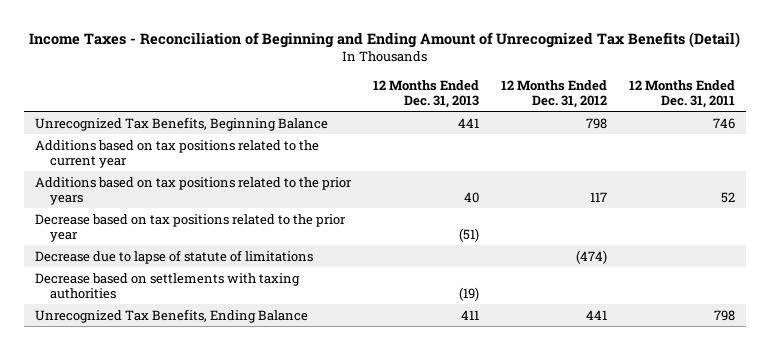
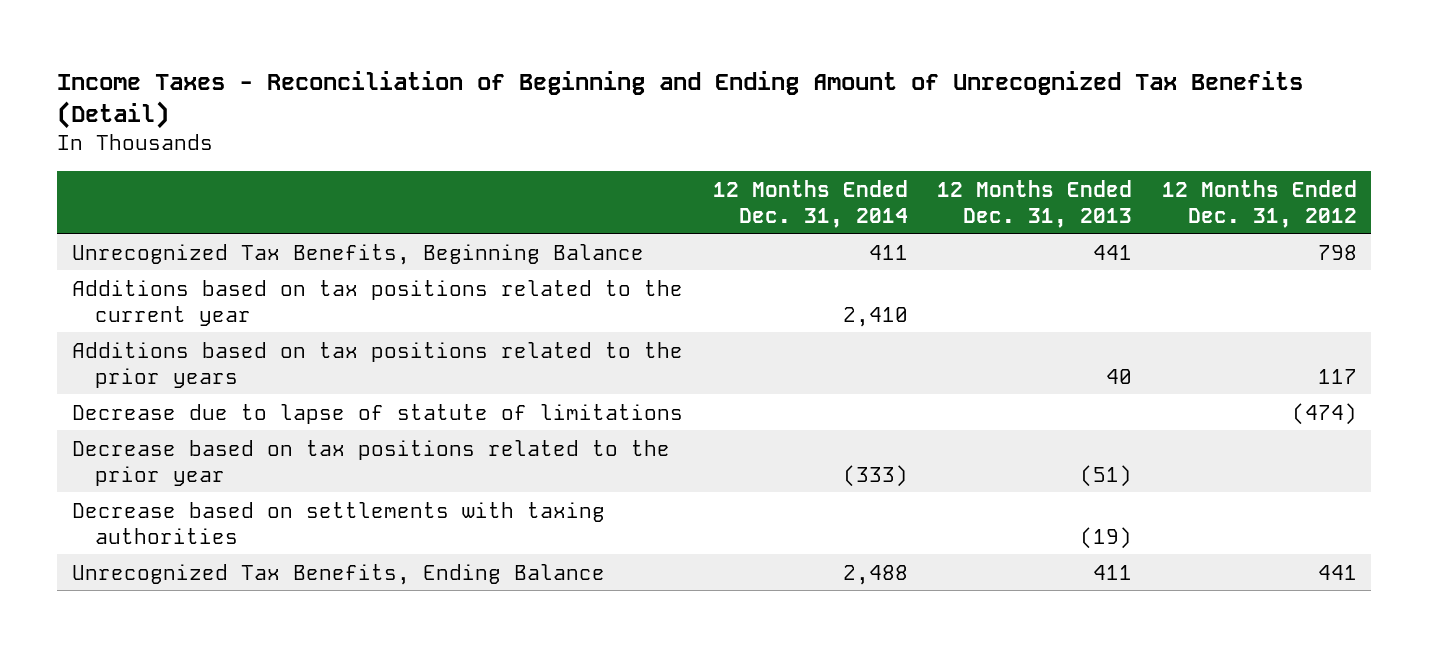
[628,79,735,108] 12 Months Ended Dec. 31, 2011 -> none
none -> [712,179,908,228] 12 Months Ended Dec. 31, 2014
[35,213,347,242] Decrease based on tax positions related to the prior year -> [72,439,671,486] Decrease based on tax positions related to the prior year

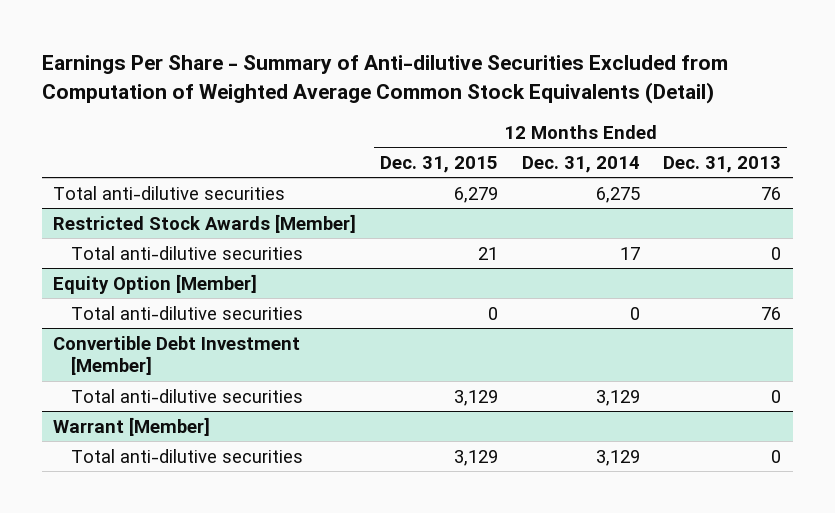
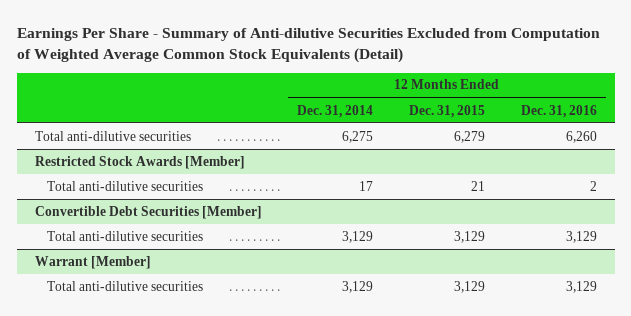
[663,155,782,173] Dec. 31, 2013 -> none
none -> [520,104,597,118] Dec. 31, 2016
[53,273,258,294] Equity Option [Member] -> none
[71,305,304,320] Total anti-dilutive securities -> none
[53,335,301,376] Convertible Debt Investment [Member] -> [34,205,262,219] Convertible Debt Securities [Member]

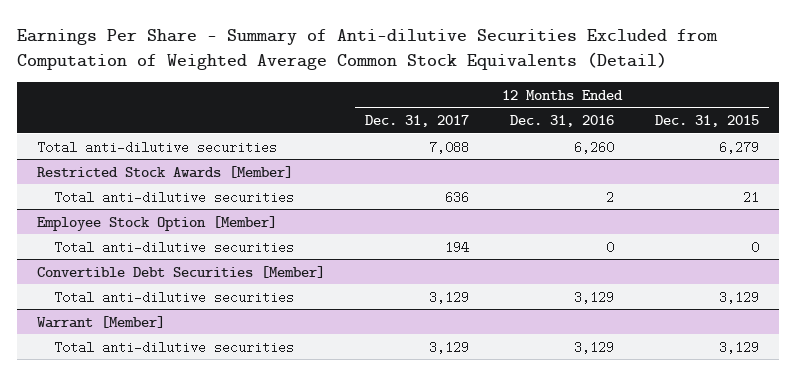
[297,104,374,118] Dec. 31, 2014 -> none
none -> [365,114,470,127] Dec. 31, 2017
none -> [36,215,277,231] Employee Stock Option [Member]
none -> [53,240,294,254] Total anti-dilutive securities

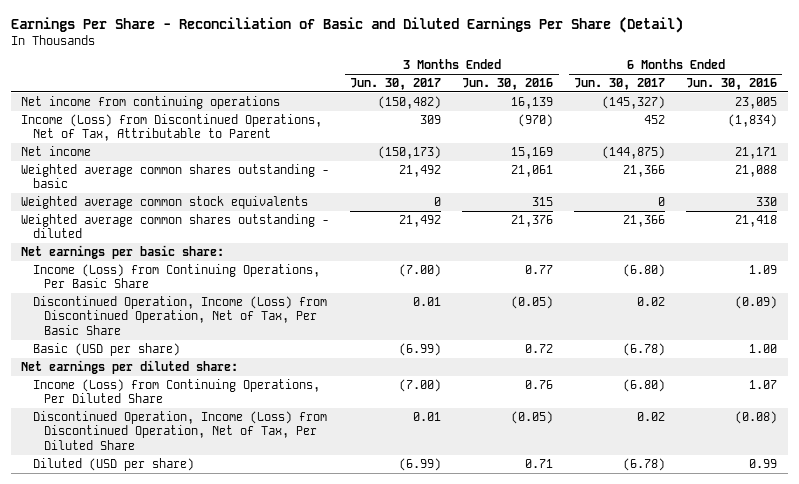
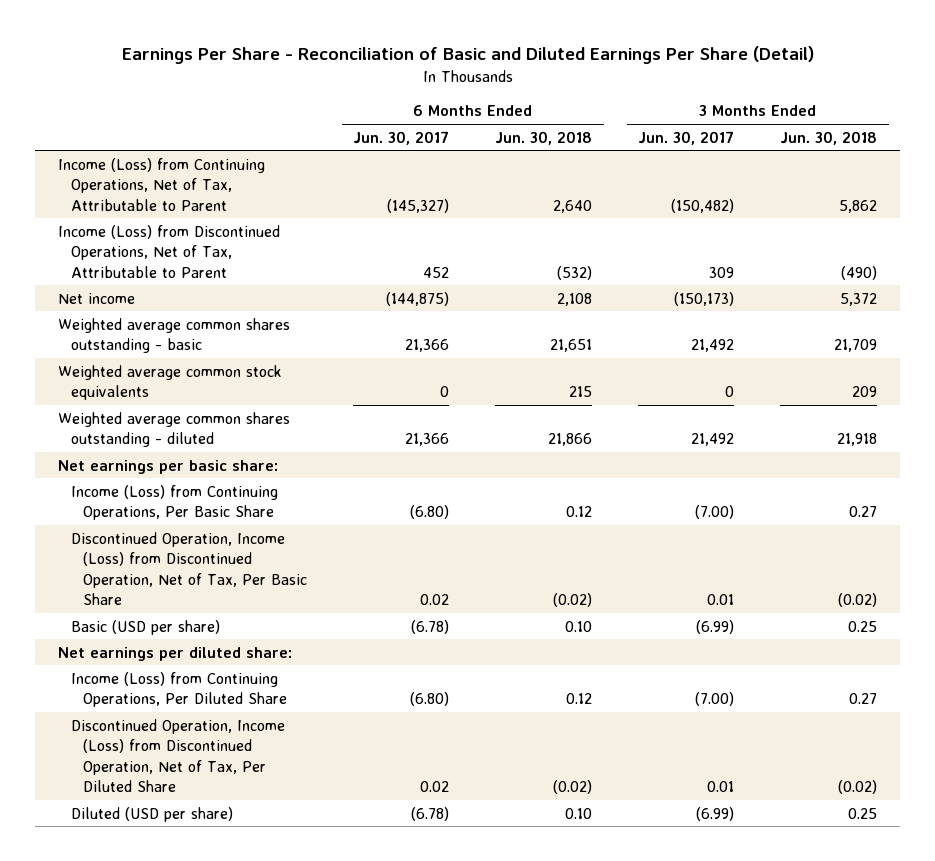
[462,77,554,90] Jun. 30, 2016 -> none
[686,77,778,90] Jun. 30, 2016 -> none
none -> [495,130,593,145] Jun. 30, 2018
none -> [780,130,878,145] Jun. 30, 2018
[21,95,281,109] Net income from continuing operations -> [58,157,266,211] Income (Loss) from Continuing Operations, Net of Tax, Attributable to Parent

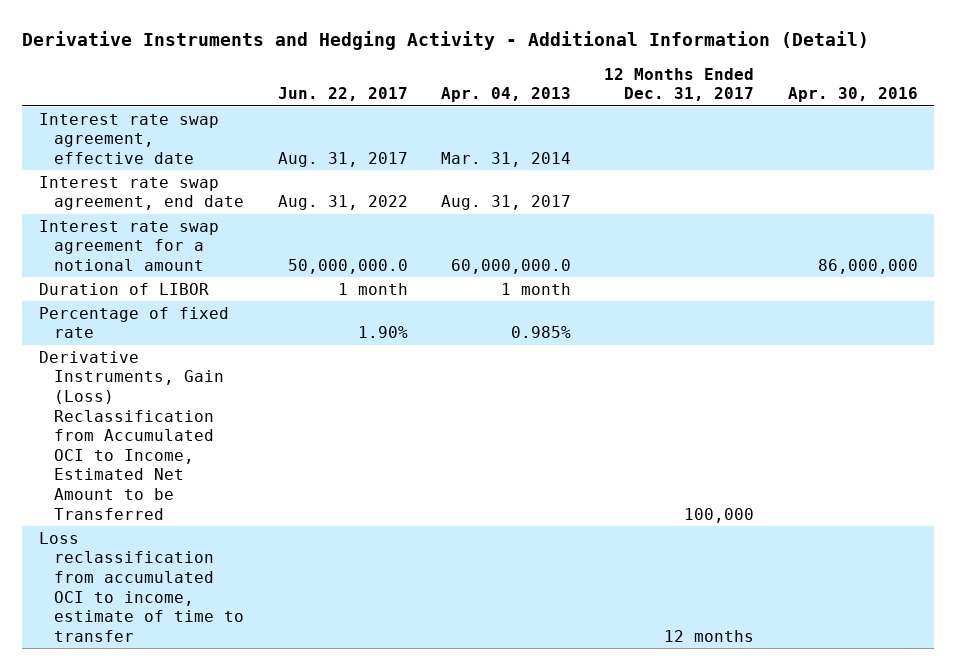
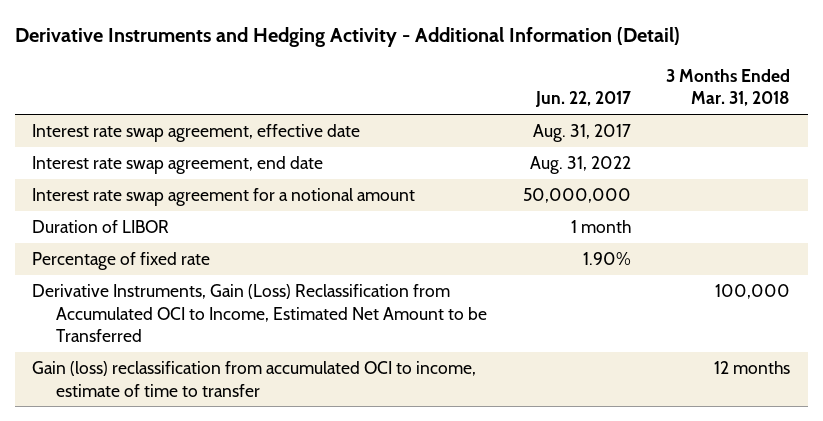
[441,87,572,103] Apr. 04, 2013 -> none
[604,67,755,102] 12 Months Ended Dec. 31, 2017 -> none
[787,87,918,103] Apr. 30, 2016 -> none
none -> [666,68,791,107] 3 Months Ended Mar. 31, 2018
[287,258,408,274] 50,000,000.0 -> [522,188,631,204] 50,000,000
[38,531,245,642] Loss reclassification from accumulated OCI to income, estimate of time to transfer -> [32,361,477,397] Gain (loss) reclassification from accumulated OCI to income, estimate of time to transfer

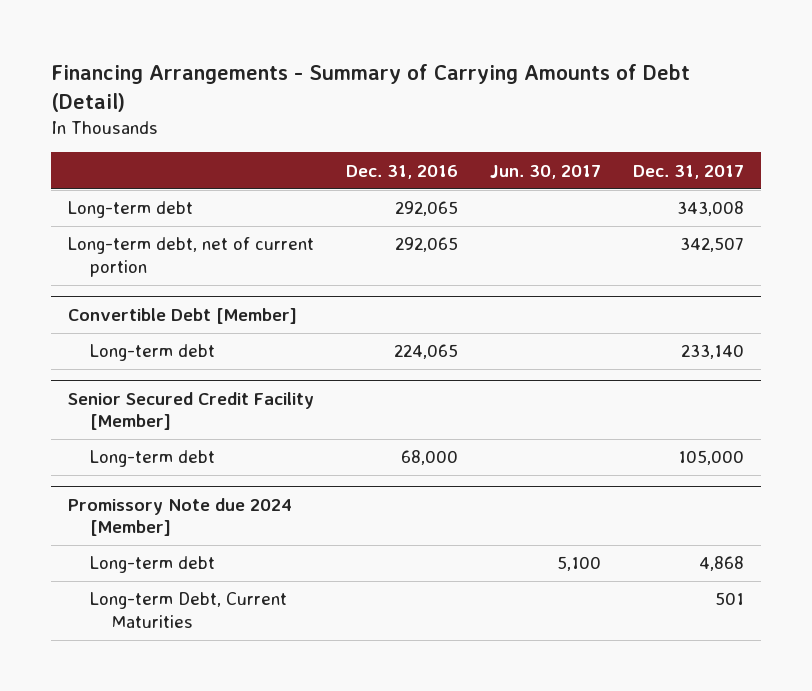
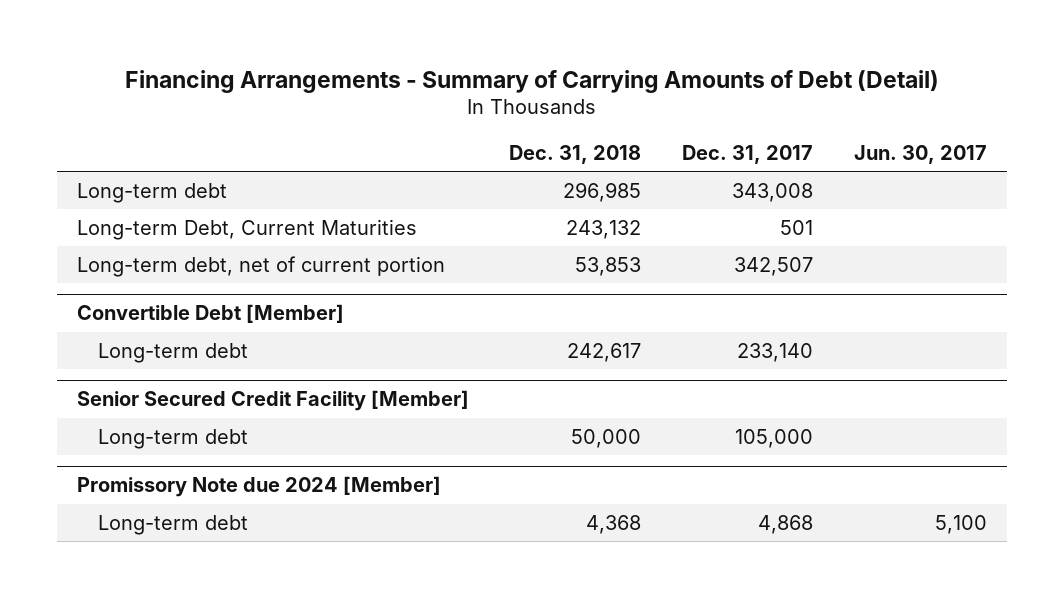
[345,164,458,179] Dec. 31, 2016 -> none
none -> [509,145,642,165] Dec. 31, 2018
none -> [76,218,417,240] Long-term Debt, Current Maturities
[89,592,287,628] Long-term Debt, Current Maturities -> none

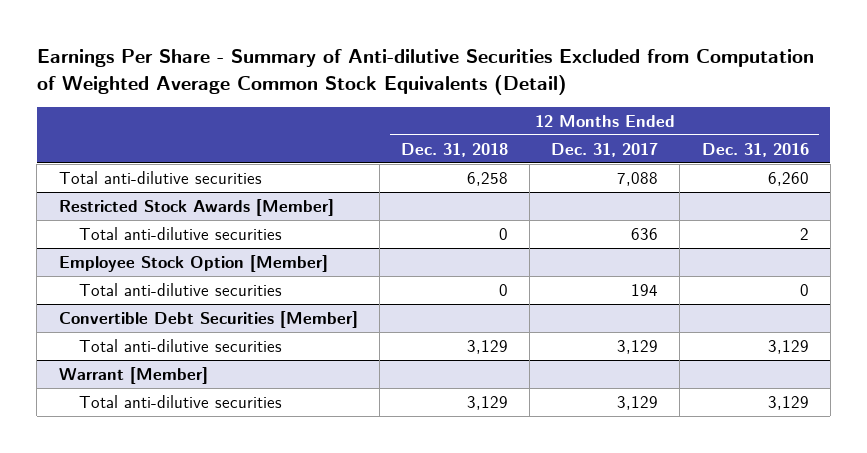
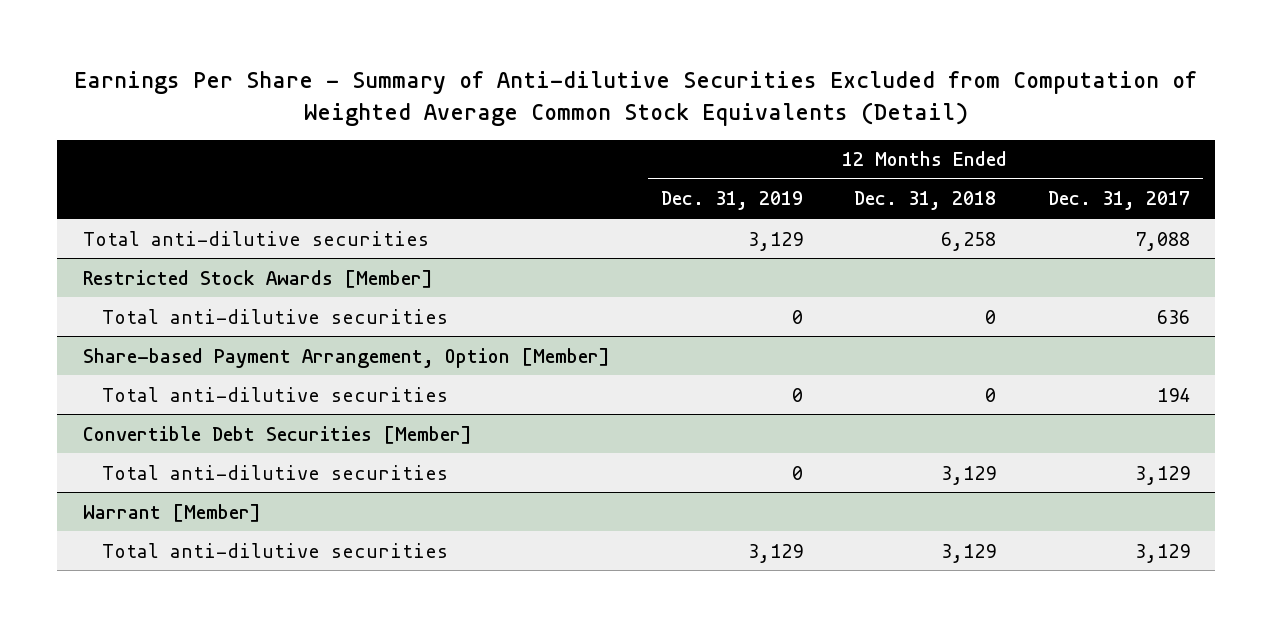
[701,142,809,157] Dec. 31, 2016 -> none
none -> [661,191,804,211] Dec. 31, 2019
[58,254,328,272] Employee Stock Option [Member] -> [82,347,610,368] Share-based Payment Arrangement, Option [Member]

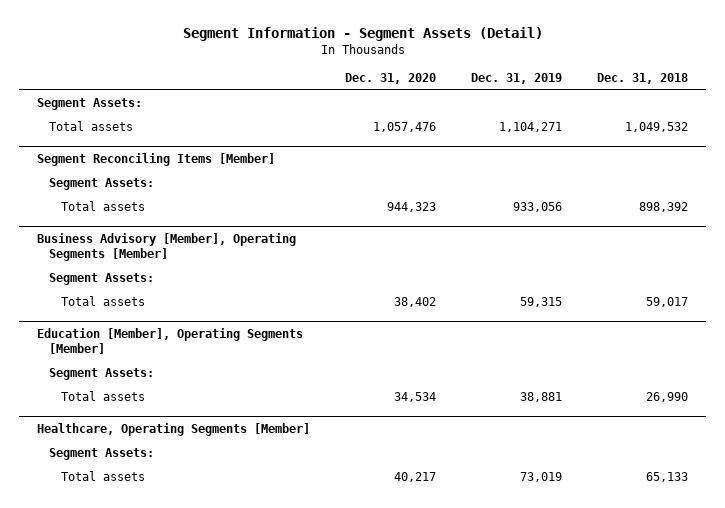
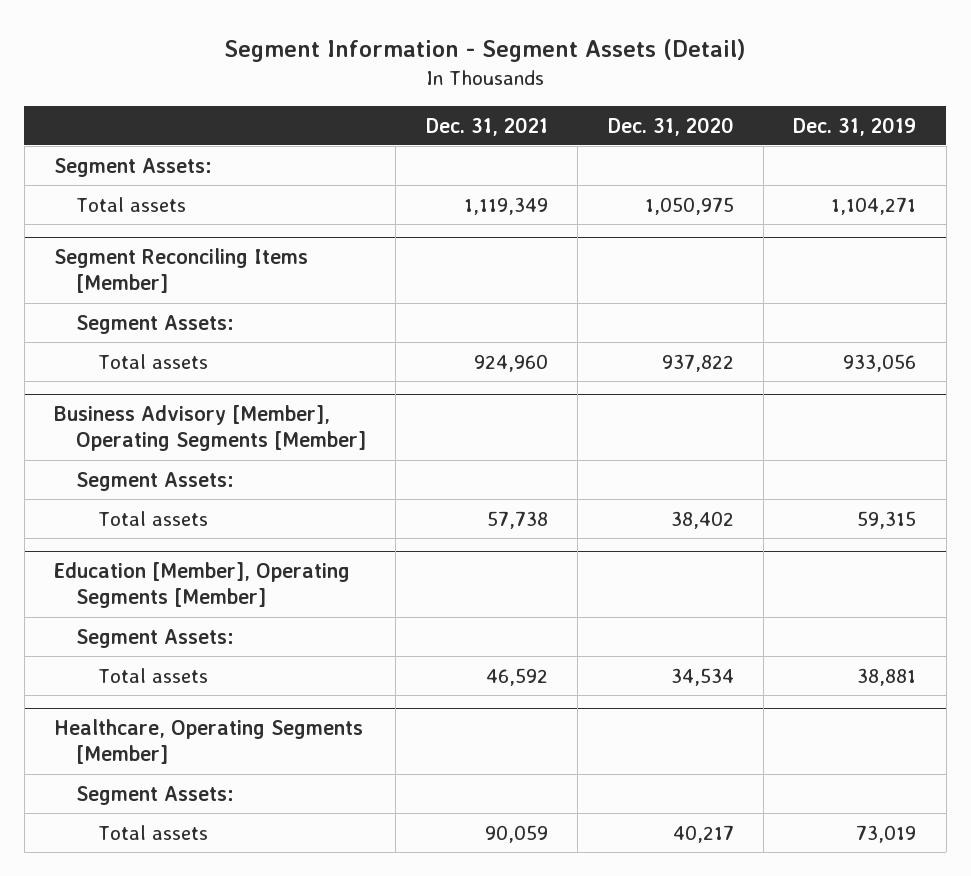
[597,73,689,85] Dec. 31, 2018 -> none
none -> [425,116,548,136] Dec. 31, 2021
[372,122,436,133] 1,057,476 -> [644,196,734,215] 1,050,975
[386,202,436,213] 944,323 -> [661,353,734,372] 937,822

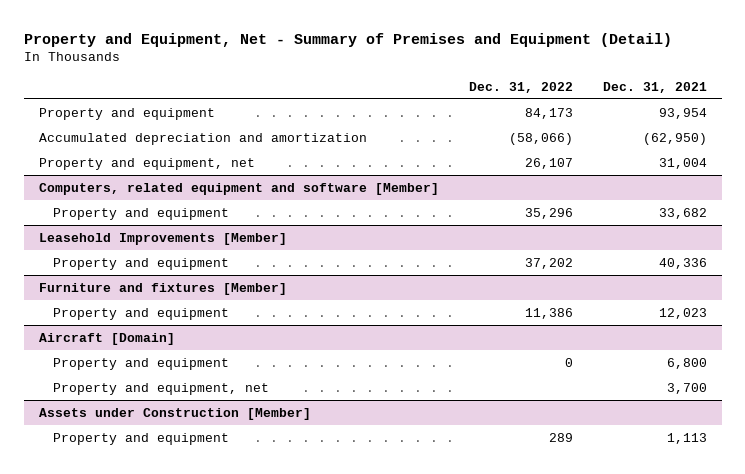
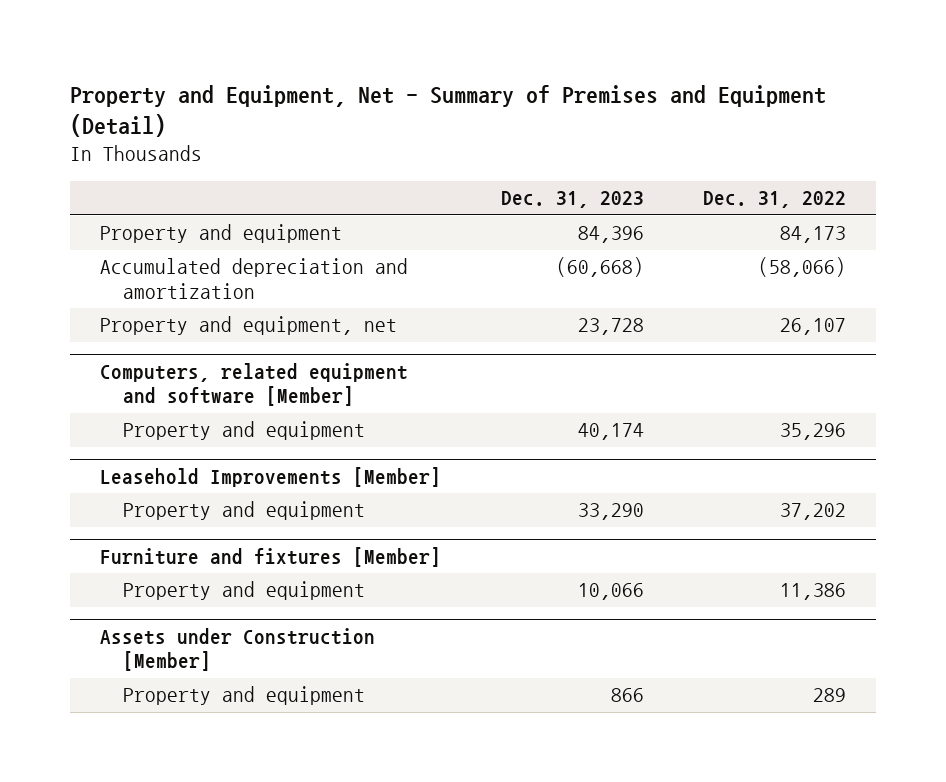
[602,81,707,93] Dec. 31, 2021 -> none
none -> [500,191,644,209] Dec. 31, 2023
[38,332,175,345] Aircraft [Domain] -> none
[53,357,230,370] Property and equipment -> none
[53,382,270,395] Property and equipment, net -> none

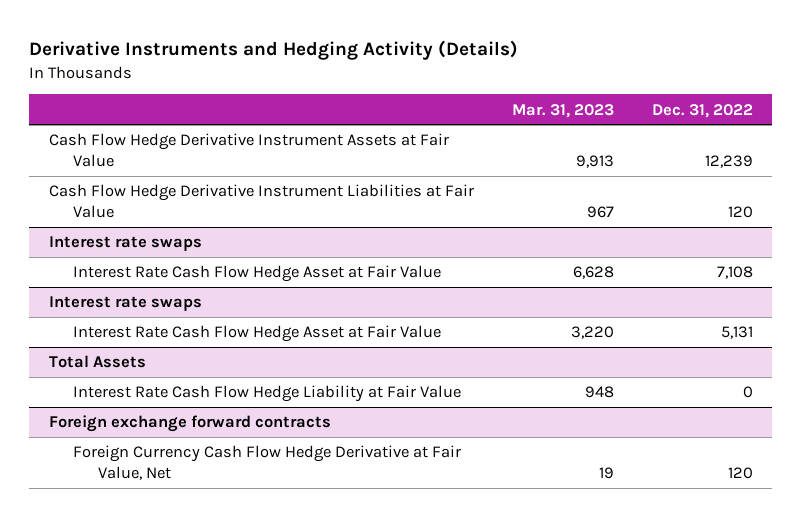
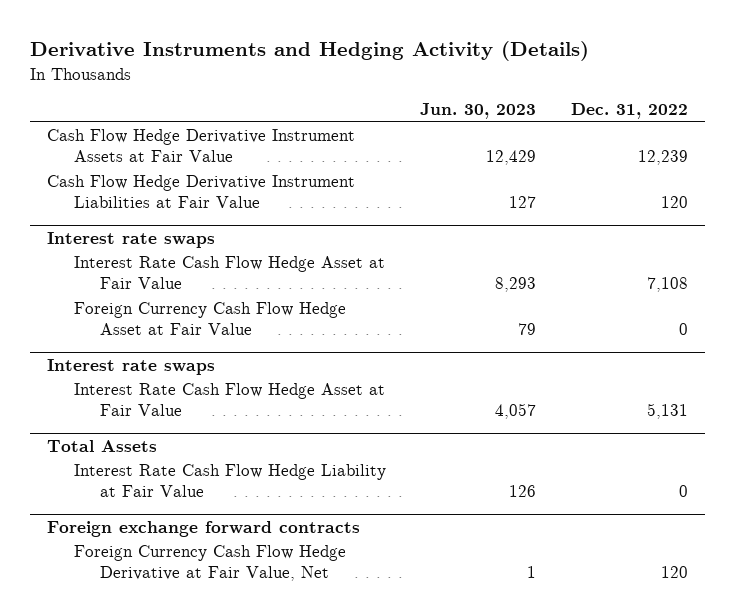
[511,103,614,118] Mar. 31, 2023 -> none
none -> [420,102,537,119] Jun. 30, 2023
none -> [73,302,346,336] Foreign Currency Cash Flow Hedge Asset at Fair Value

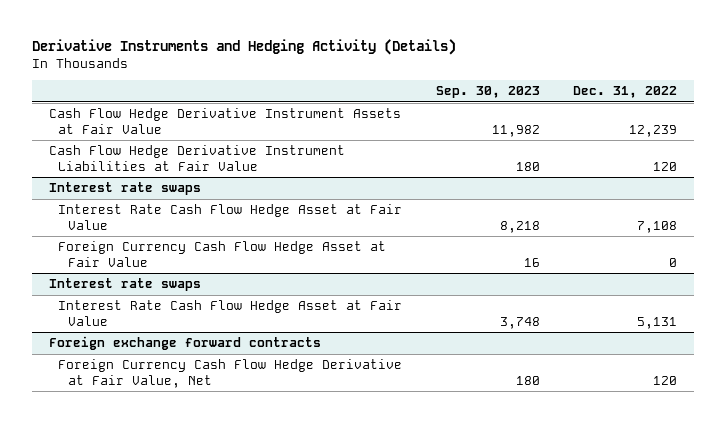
[420,102,537,119] Jun. 30, 2023 -> none
none -> [435,86,540,99] Sep. 30, 2023
[47,439,158,452] Total Assets -> none
[73,464,386,498] Interest Rate Cash Flow Hedge Liability at Fair Value -> none

